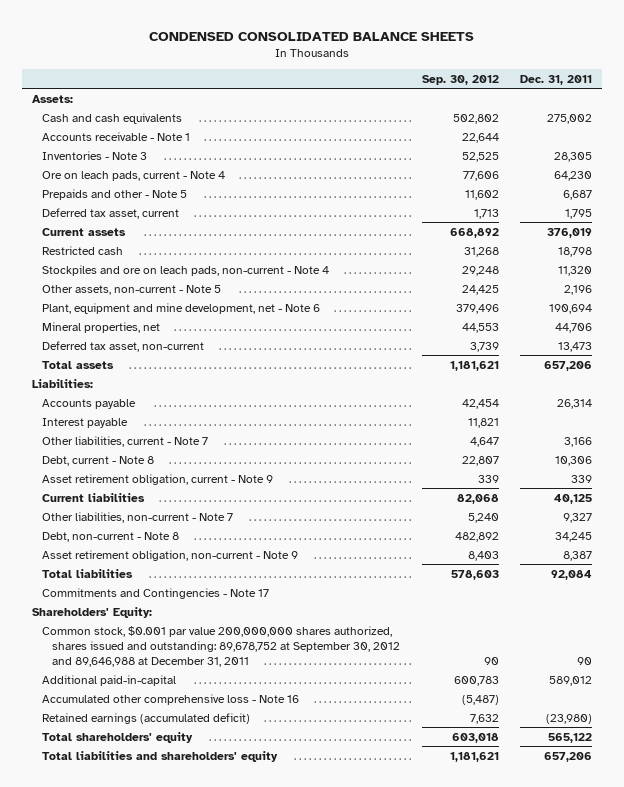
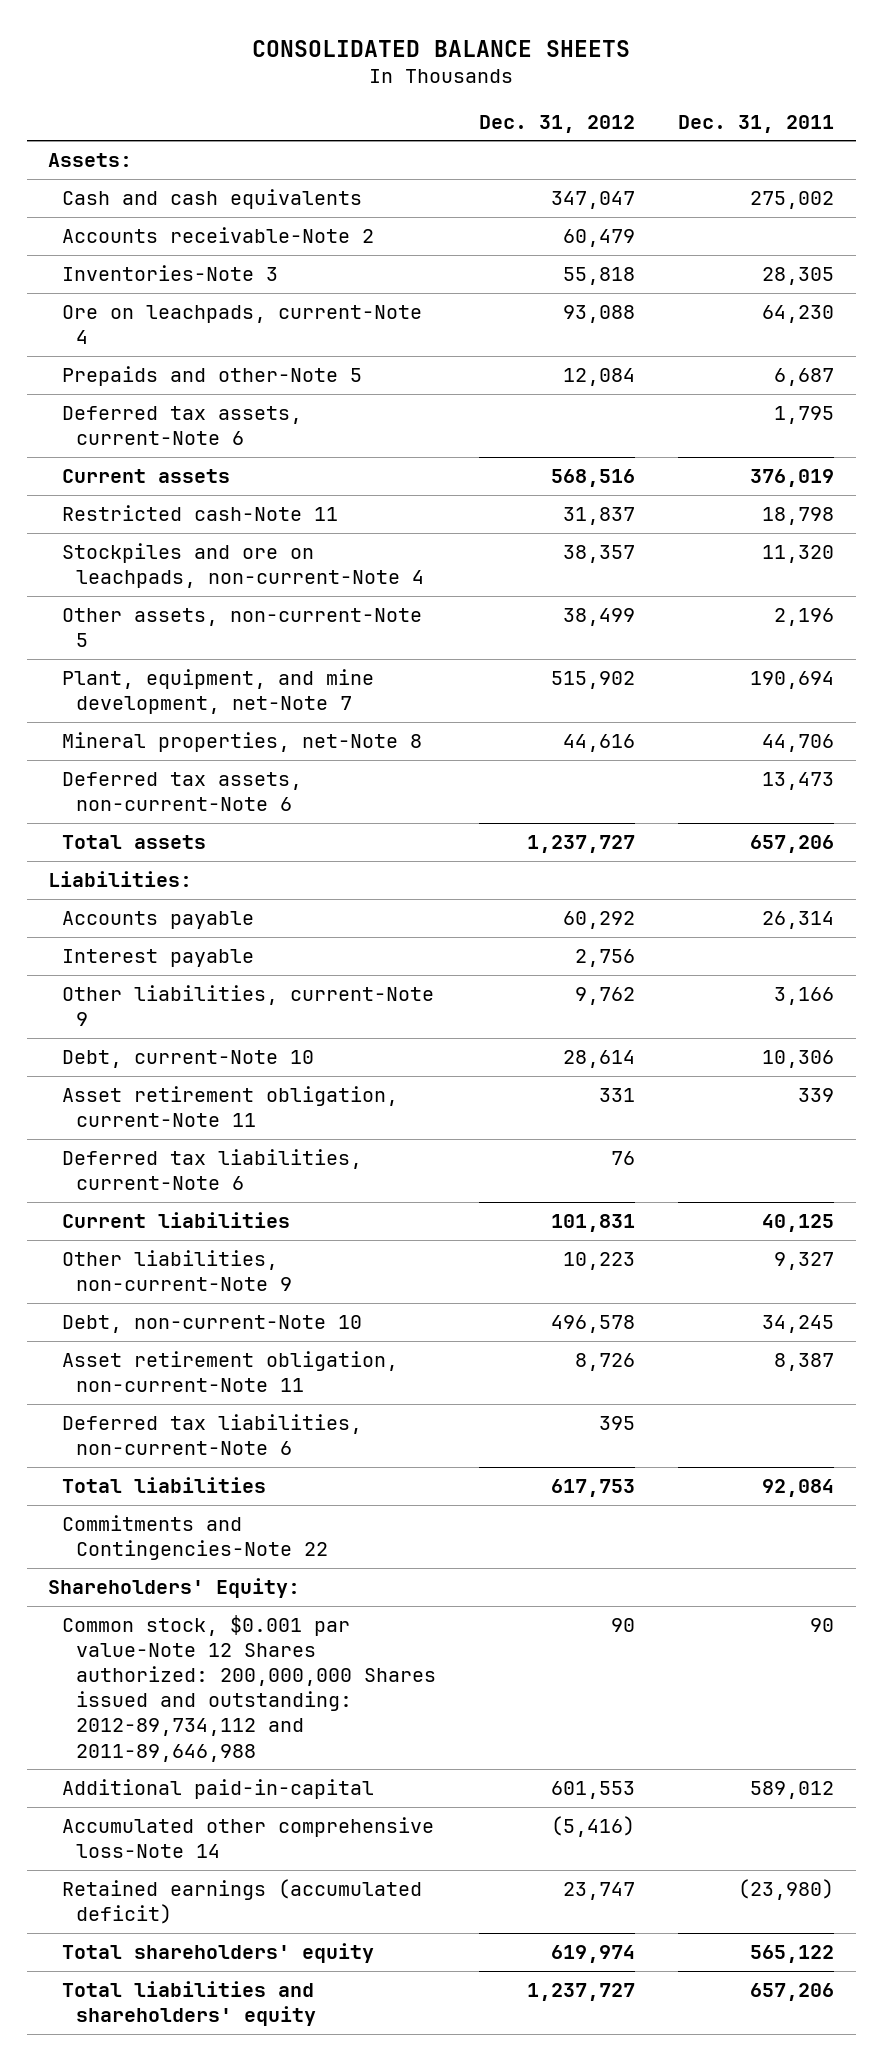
[148,31,474,41] CONDENSED CONSOLIDATED BALANCE SHEETS -> [252,39,631,57] CONSOLIDATED BALANCE SHEETS
[421,75,499,86] Sep. 30, 2012 -> none
none -> [479,114,636,133] Dec. 31, 2012
[42,131,191,141] Accounts receivable - Note 1 -> [62,226,375,243] Accounts receivable-Note 2
[42,150,148,160] Inventories - Note 3 -> [62,264,279,281] Inventories-Note 3
[42,170,226,181] Ore on leach pads, current - Note 4 -> [62,304,423,345] Ore on leachpads, current-Note 4
[42,188,188,200] Prepaids and other - Note 5 -> [62,365,363,386] Prepaids and other-Note 5
[42,207,180,219] Deferred tax asset, current -> [62,405,303,446] Deferred tax assets, current-Note 6
[42,245,124,255] Restricted cash -> [62,504,339,521] Restricted cash-Note 11
[42,264,330,276] Stockpiles and ore on leach pads, non-current - Note 4 -> [62,542,425,589] Stockpiles and ore on leachpads, non-current-Note 4
[42,284,222,295] Other assets, non-current - Note 5 -> [62,607,423,648] Other assets, non-current-Note 5
[42,302,321,314] Plant, equipment and mine development, net - Note 6 -> [62,668,375,715] Plant, equipment, and mine development, net-Note 7
[42,321,161,333] Mineral properties, net -> [62,731,423,752] Mineral properties, net-Note 8
[42,340,205,352] Deferred tax asset, non-current -> [62,771,303,812] Deferred tax assets, non-current-Note 6
[42,435,209,447] Other liabilities, current - Note 7 -> [62,984,435,1027] Other liabilities, current-Note 9
[42,455,155,466] Debt, current - Note 8 -> [62,1049,315,1068] Debt, current-Note 10
[42,473,274,485] Asset retirement obligation, current - Note 9 -> [62,1085,399,1128] Asset retirement obligation, current-Note 11
none -> [62,1148,363,1191] Deferred tax liabilities, current-Note 6
[42,511,234,523] Other liabilities, non-current - Note 7 -> [62,1249,293,1292] Other liabilities, non-current-Note 9
[42,531,180,542] Debt, non-current - Note 8 -> [62,1314,363,1333] Debt, non-current-Note 10
[42,549,299,561] Asset retirement obligation, non-current - Note 9 -> [62,1350,399,1393] Asset retirement obligation, non-current-Note 11
none -> [62,1413,363,1456] Deferred tax liabilities, non-current-Note 6
[42,587,270,599] Commitments and Contingencies - Note 17 -> [62,1514,329,1561] Commitments and Contingencies-Note 22
[42,625,401,667] Common stock, $0.001 par value 200,000,000 shares authorized, shares issued and outstanding: 89,678,752 at September 30, 2012 and 89,646,988 at December 31, 2011 -> [62,1614,437,1762] Common stock, $0.001 par value-Note 12 Shares authorized: 200,000,000 Shares issued and outstanding: 2012-89,734,112 and 2011-89,646,988
[42,693,300,705] Accumulated other comprehensive loss - Note 16 -> [62,1816,435,1859] Accumulated other comprehensive loss-Note 14

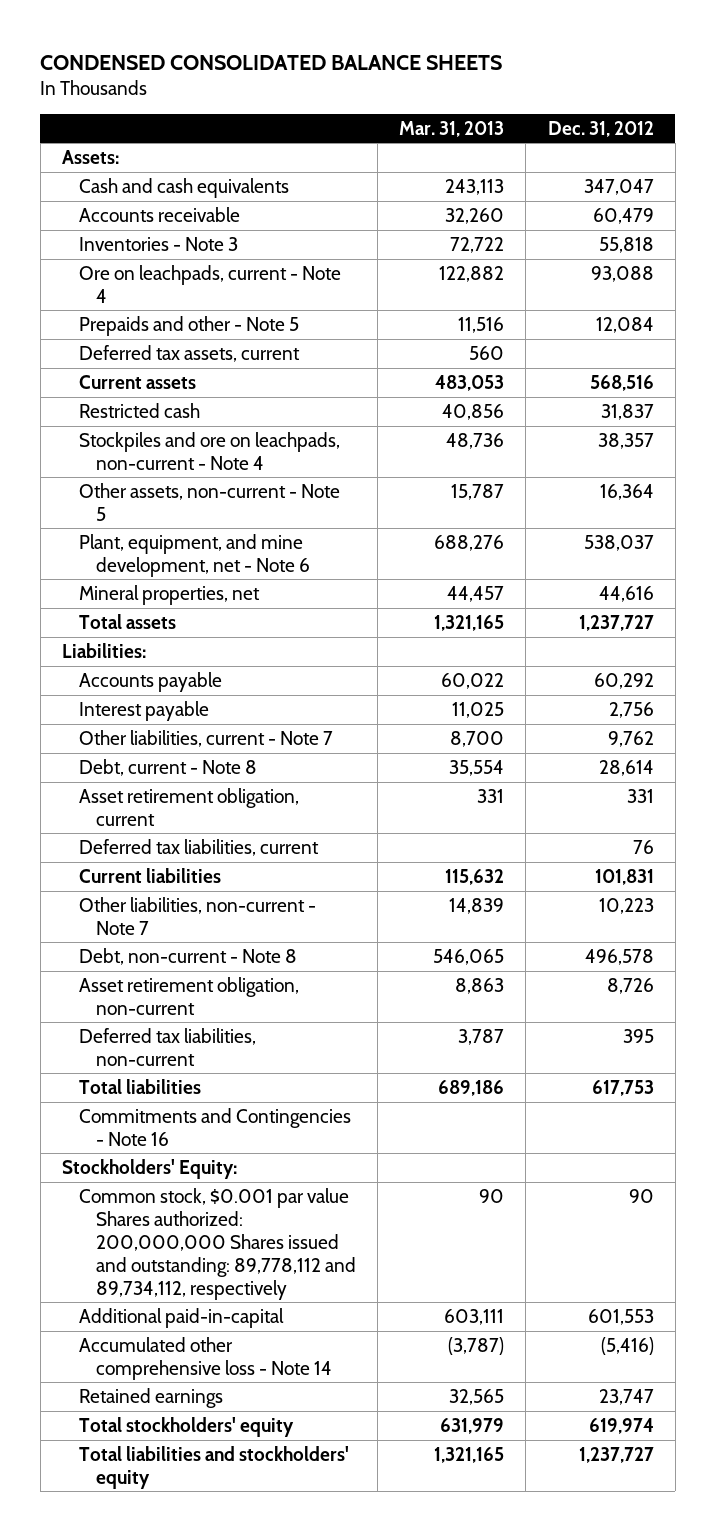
[252,39,631,57] CONSOLIDATED BALANCE SHEETS -> [40,54,503,70] CONDENSED CONSOLIDATED BALANCE SHEETS
[678,114,835,133] Dec. 31, 2011 -> none
none -> [399,120,505,137] Mar. 31, 2013
[62,226,375,243] Accounts receivable-Note 2 -> [78,206,240,222] Accounts receivable
[62,264,279,281] Inventories-Note 3 -> [78,236,238,251] Inventories - Note 3
[62,304,423,345] Ore on leachpads, current-Note 4 -> [78,264,341,303] Ore on leachpads, current - Note 4
[62,365,363,386] Prepaids and other-Note 5 -> [78,315,299,336] Prepaids and other - Note 5
[62,405,303,446] Deferred tax assets, current-Note 6 -> [78,344,300,362] Deferred tax assets, current
[62,771,303,812] Deferred tax assets, non-current-Note 6 -> none
[62,504,339,521] Restricted cash-Note 11 -> [78,402,200,418] Restricted cash
[62,542,425,589] Stockpiles and ore on leachpads, non-current-Note 4 -> [78,431,340,470] Stockpiles and ore on leachpads, non-current - Note 4
[62,607,423,648] Other assets, non-current-Note 5 -> [78,482,340,521] Other assets, non-current - Note 5
[563,607,636,626] 38,499 -> [599,483,654,500] 16,364
[62,668,375,715] Plant, equipment, and mine development, net-Note 7 -> [78,533,311,577] Plant, equipment, and mine development, net - Note 6
[551,670,636,689] 515,902 -> [583,534,654,551] 538,037
[62,731,423,752] Mineral properties, net-Note 8 -> [78,584,260,605] Mineral properties, net
[62,984,435,1027] Other liabilities, current-Note 9 -> [78,729,333,747] Other liabilities, current - Note 7
[62,1049,315,1068] Debt, current-Note 10 -> [78,758,257,776] Debt, current - Note 8
[62,1085,399,1128] Asset retirement obligation, current-Note 11 -> [78,787,299,826] Asset retirement obligation, current
[62,1148,363,1191] Deferred tax liabilities, current-Note 6 -> [78,838,319,856] Deferred tax liabilities, current
[62,1249,293,1292] Other liabilities, non-current-Note 9 -> [78,896,316,935] Other liabilities, non-current - Note 7
[62,1314,363,1333] Debt, non-current-Note 10 -> [78,947,297,965] Debt, non-current - Note 8
[62,1350,399,1393] Asset retirement obligation, non-current-Note 11 -> [78,976,299,1015] Asset retirement obligation, non-current
[62,1413,363,1456] Deferred tax liabilities, non-current-Note 6 -> [78,1027,256,1066] Deferred tax liabilities, non-current
[62,1514,329,1561] Commitments and Contingencies-Note 22 -> [78,1107,351,1146] Commitments and Contingencies - Note 16
[47,1577,300,1598] Shareholders' Equity: -> [61,1158,237,1179] Stockholders' Equity:
[62,1614,437,1762] Common stock, $0.001 par value-Note 12 Shares authorized: 200,000,000 Shares issued and outstanding: 2012-89,734,112 and 2011-89,646,988 -> [78,1187,357,1300] Common stock, $0.001 par value Shares authorized: 200,000,000 Shares issued and outstanding: 89,778,112 and 89,734,112, respectively
[62,1816,435,1859] Accumulated other comprehensive loss-Note 14 -> [78,1336,333,1380] Accumulated other comprehensive loss - Note 14
[62,1878,423,1925] Retained earnings (accumulated deficit) -> [78,1387,223,1408] Retained earnings
[62,1942,375,1963] Total shareholders' equity -> [78,1416,294,1437] Total stockholders' equity
[62,1980,317,2027] Total liabilities and shareholders' equity -> [78,1445,349,1489] Total liabilities and stockholders' equity

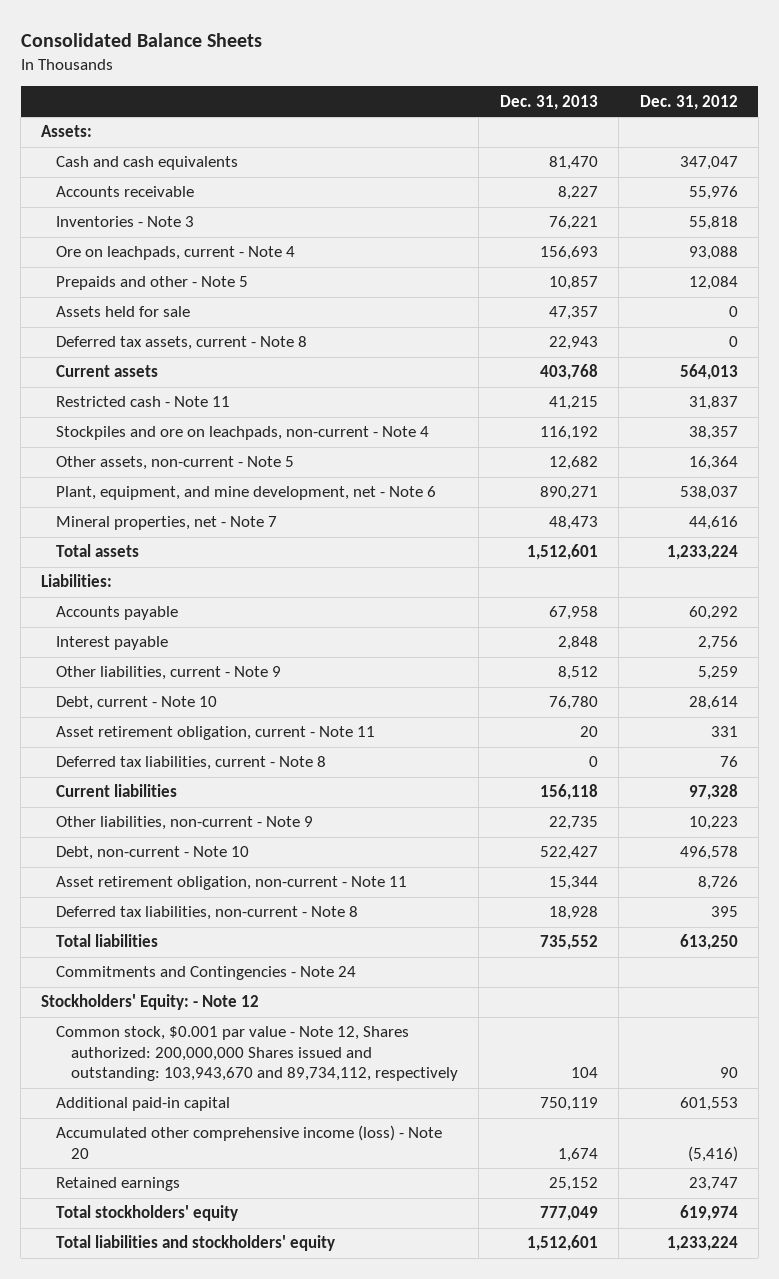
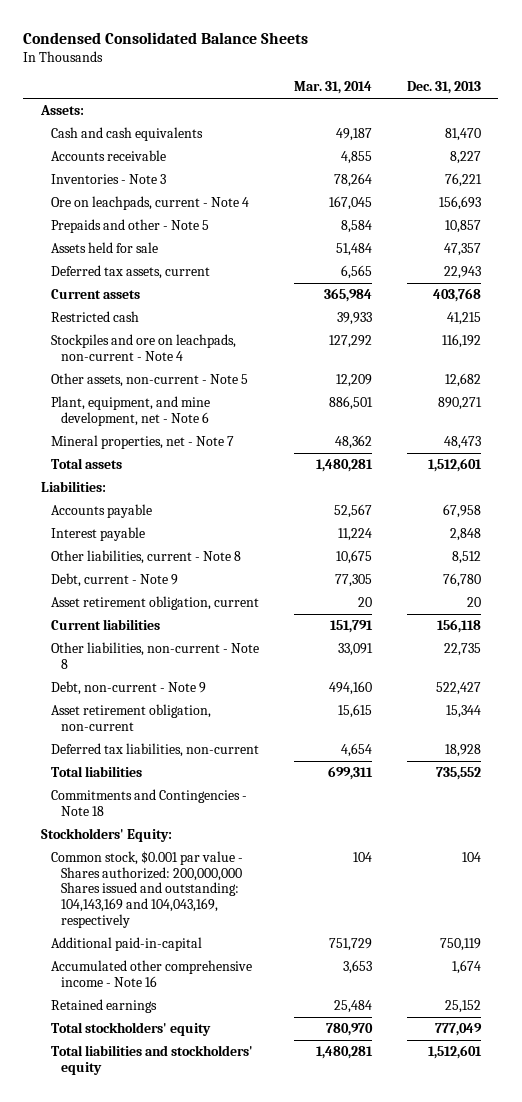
[20,32,262,47] Consolidated Balance Sheets -> [23,31,309,44] Condensed Consolidated Balance Sheets
[639,94,738,110] Dec. 31, 2012 -> none
none -> [293,81,372,95] Mar. 31, 2014
[56,336,308,351] Deferred tax assets, current - Note 8 -> [50,265,210,280] Deferred tax assets, current
[56,396,231,408] Restricted cash - Note 11 -> [50,311,139,323] Restricted cash
[56,756,327,771] Deferred tax liabilities, current - Note 8 -> none
[56,666,282,681] Other liabilities, current - Note 9 -> [50,550,241,565] Other liabilities, current - Note 8
[56,696,218,711] Debt, current - Note 10 -> [50,573,178,588] Debt, current - Note 9
[56,726,376,741] Asset retirement obligation, current - Note 11 -> [50,596,259,611] Asset retirement obligation, current
[56,816,314,831] Other liabilities, non-current - Note 9 -> [50,642,259,669] Other liabilities, non-current - Note 8
[56,846,250,861] Debt, non-current - Note 10 -> [50,681,206,696] Debt, non-current - Note 9
[56,876,408,891] Asset retirement obligation, non-current - Note 11 -> [50,704,211,731] Asset retirement obligation, non-current
[56,906,359,921] Deferred tax liabilities, non-current - Note 8 -> [50,743,259,758] Deferred tax liabilities, non-current
[56,966,357,981] Commitments and Contingencies - Note 24 -> [50,789,247,816] Commitments and Contingencies - Note 18
[41,994,260,1011] Stockholders' Equity: - Note 12 -> [40,828,172,843] Stockholders' Equity:
[56,1026,459,1082] Common stock, $0.001 par value - Note 12, Shares authorized: 200,000,000 Shares issued and outstanding: 103,943,670 and 89,734,112, respectively -> [50,851,243,928] Common stock, $0.001 par value - Shares authorized: 200,000,000 Shares issued and outstanding: 104,143,169 and 104,043,169, respectively
[56,1097,231,1112] Additional paid-in capital -> [50,937,202,952] Additional paid-in-capital
[56,1125,443,1159] Accumulated other comprehensive income (loss) - Note 20 -> [50,960,252,987] Accumulated other comprehensive income - Note 16

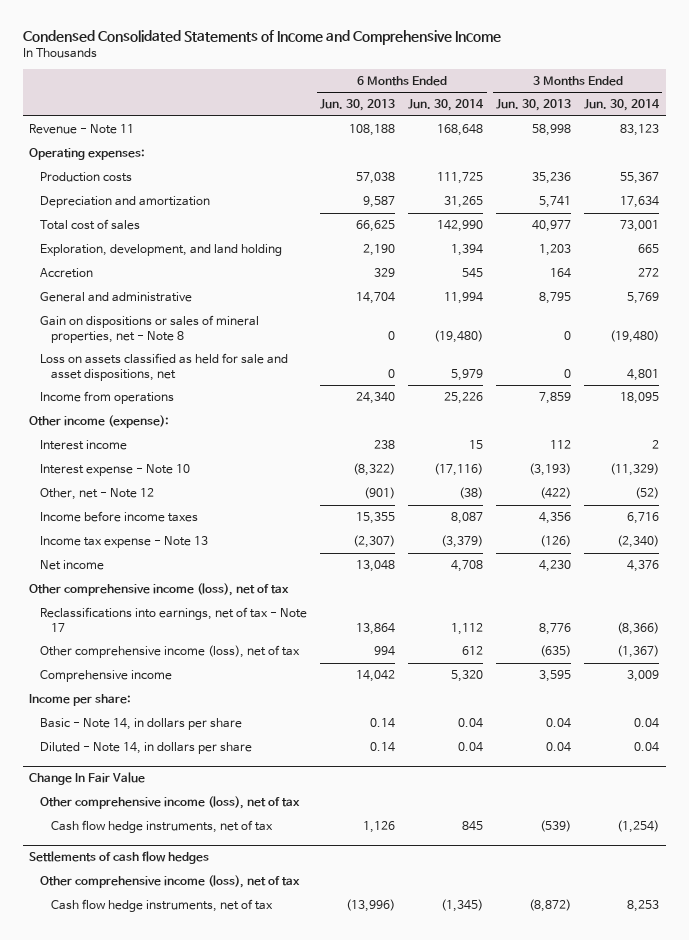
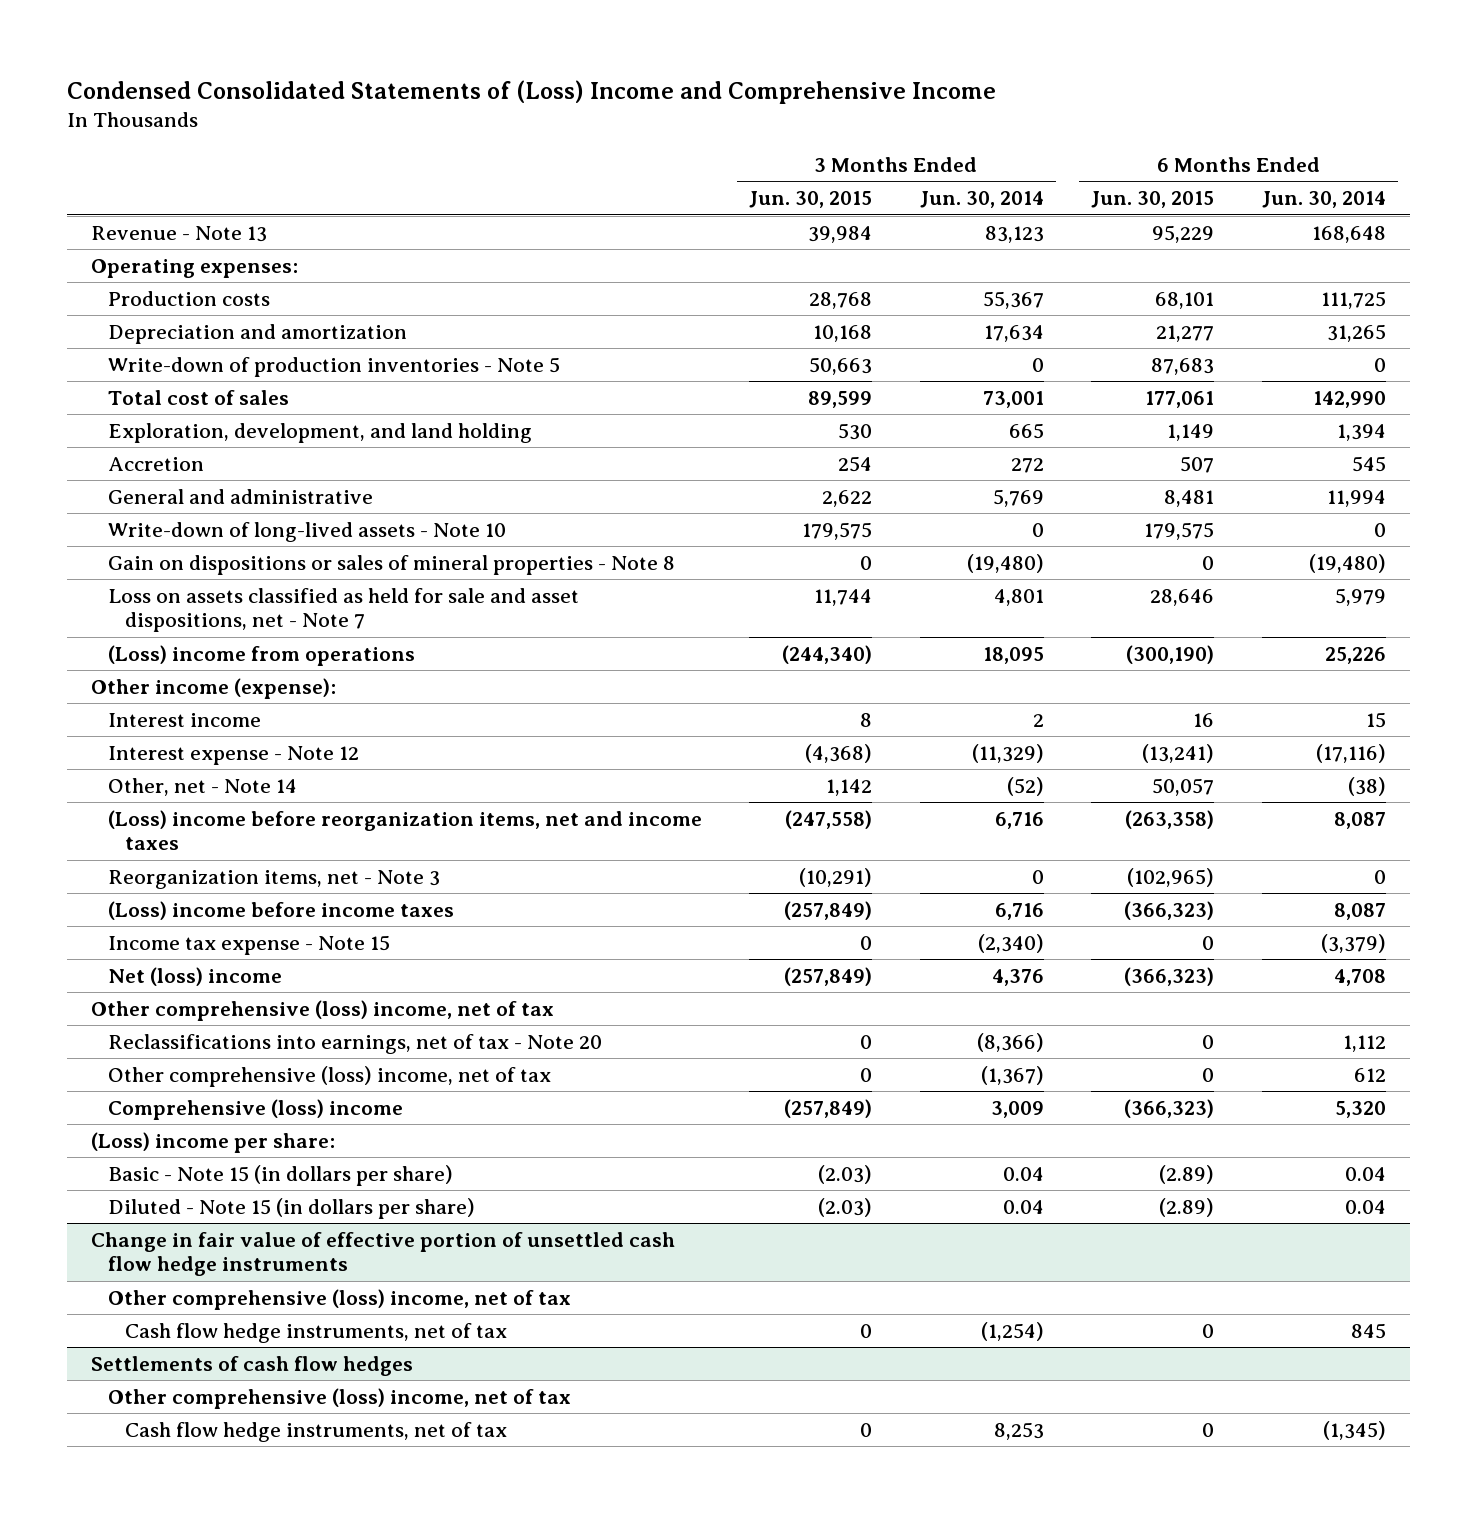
[22,30,501,46] Condensed Consolidated Statements of Income and Comprehensive Income -> [66,80,996,105] Condensed Consolidated Statements of (Loss) Income and Comprehensive Income
[320,99,396,112] Jun. 30, 2013 -> none
[496,99,572,112] Jun. 30, 2013 -> none
none -> [749,191,873,209] Jun. 30, 2015
none -> [1091,191,1215,209] Jun. 30, 2015
[29,124,135,135] Revenue - Note 11 -> [90,225,267,242] Revenue - Note 13
none -> [107,356,560,377] Write-down of production inventories - Note 5
none -> [107,521,506,542] Write-down of long-lived assets - Note 10
[40,315,260,343] Gain on dispositions or sales of mineral properties, net - Note 8 -> [107,554,675,575] Gain on dispositions or sales of mineral properties - Note 8
[40,353,289,381] Loss on assets classified as held for sale and asset dispositions, net -> [107,587,579,633] Loss on assets classified as held for sale and asset dispositions, net - Note 7
[40,391,175,405] Income from operations -> [107,644,415,666] (Loss) income from operations
[29,772,146,786] Change In Fair Value -> none
[40,464,191,477] Interest expense - Note 10 -> [107,745,359,765] Interest expense - Note 12
[40,488,155,501] Other, net - Note 12 -> [107,777,297,796] Other, net - Note 14
none -> [107,809,702,851] (Loss) income before reorganization items, net and income taxes
none -> [107,869,440,889] Reorganization items, net - Note 3
[40,511,199,523] Income before income taxes -> [107,900,454,920] (Loss) income before income taxes
[40,536,209,549] Income tax expense - Note 13 -> [107,934,390,955] Income tax expense - Note 15
[40,560,105,571] Net income -> [107,966,282,986] Net (loss) income
[29,583,290,597] Other comprehensive income (loss), net of tax -> [90,999,554,1021] Other comprehensive (loss) income, net of tax
[40,607,308,632] Reclassifications into earnings, net of tax - Note 17 -> [107,1033,602,1054] Reclassifications into earnings, net of tax - Note 20
[40,645,301,659] Other comprehensive income (loss), net of tax -> [107,1065,551,1087] Other comprehensive (loss) income, net of tax
[40,670,173,683] Comprehensive income -> [107,1098,403,1120] Comprehensive (loss) income
[29,694,132,707] Income per share: -> [90,1131,335,1153] (Loss) income per share:
[40,718,243,731] Basic - Note 14, in dollars per share -> [107,1164,453,1186] Basic - Note 15 (in dollars per share)
[40,742,253,755] Diluted - Note 14, in dollars per share -> [107,1197,475,1219] Diluted - Note 15 (in dollars per share)
none -> [90,1231,675,1277] Change in fair value of effective portion of unsettled cash flow hedge instruments
[40,796,301,810] Other comprehensive income (loss), net of tax -> [107,1288,571,1310] Other comprehensive (loss) income, net of tax
[40,875,301,889] Other comprehensive income (loss), net of tax -> [107,1387,571,1409] Other comprehensive (loss) income, net of tax

